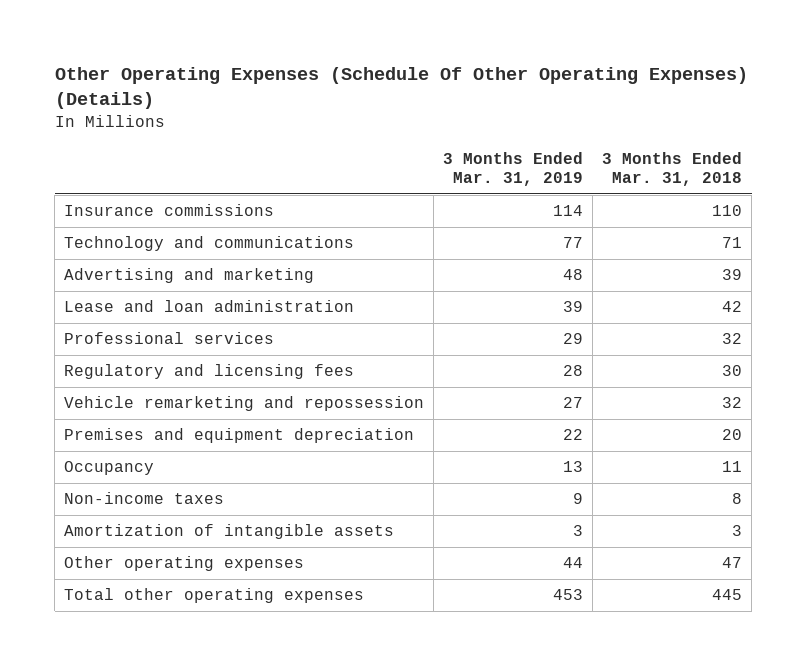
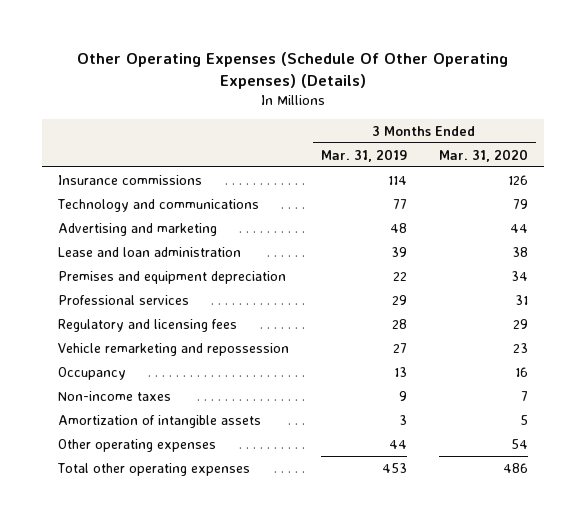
[602,152,743,187] 3 Months Ended Mar. 31, 2018 -> none
none -> [439,148,529,162] Mar. 31, 2020
[64,428,415,444] Premises and equipment depreciation -> [57,270,286,284] Premises and equipment depreciation

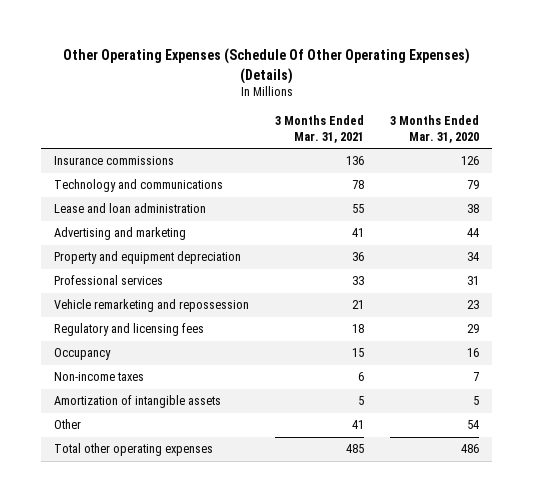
[320,148,407,162] Mar. 31, 2019 -> none
none -> [275,114,365,143] 3 Months Ended Mar. 31, 2021
[57,222,217,236] Advertising and marketing -> [54,227,187,241] Advertising and marketing
[57,270,286,284] Premises and equipment depreciation -> [54,251,242,265] Property and equipment depreciation
[57,318,237,332] Regulatory and licensing fees -> [54,323,205,337] Regulatory and licensing fees
[57,438,216,452] Other operating expenses -> [54,419,82,430] Other

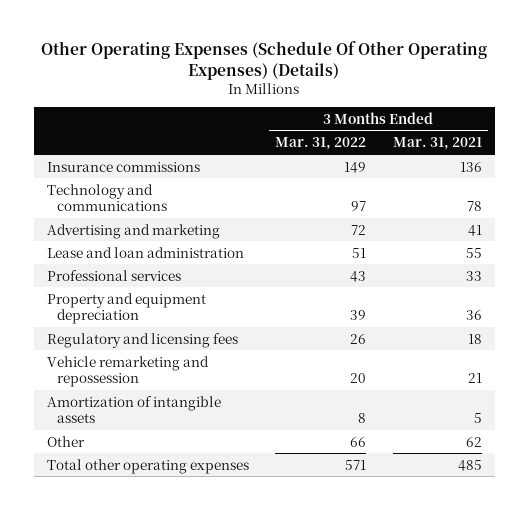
[389,114,479,143] 3 Months Ended Mar. 31, 2020 -> none
none -> [275,137,367,151] Mar. 31, 2022
[54,203,207,214] Lease and loan administration -> [46,246,244,258] Lease and loan administration
[54,251,242,265] Property and equipment depreciation -> [46,292,206,325] Property and equipment depreciation
[54,348,112,361] Occupancy -> none
[54,372,145,382] Non-income taxes -> none
[54,299,250,313] Vehicle remarketing and repossession -> [46,355,209,388] Vehicle remarketing and repossession
[352,420,365,430] 41 -> [465,436,482,447] 62

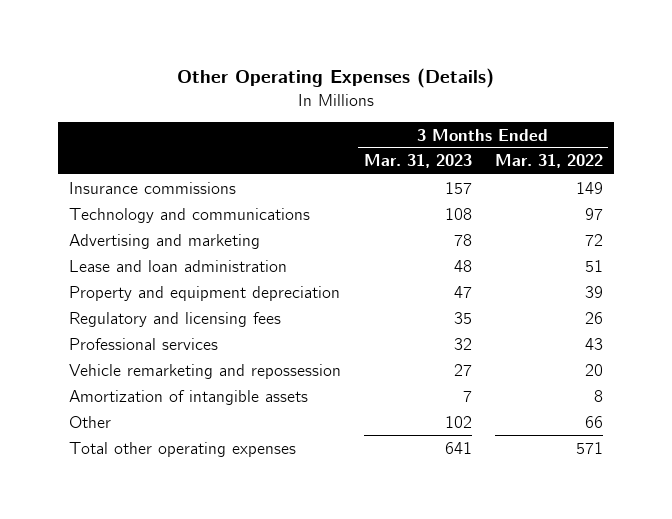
[41,40,488,80] Other Operating Expenses (Schedule Of Other Operating Expenses) (Details) -> [176,68,494,89] Other Operating Expenses (Details)
[392,137,482,151] Mar. 31, 2021 -> none
none -> [363,154,472,169] Mar. 31, 2023
[46,269,181,281] Professional services -> [68,337,218,350] Professional services

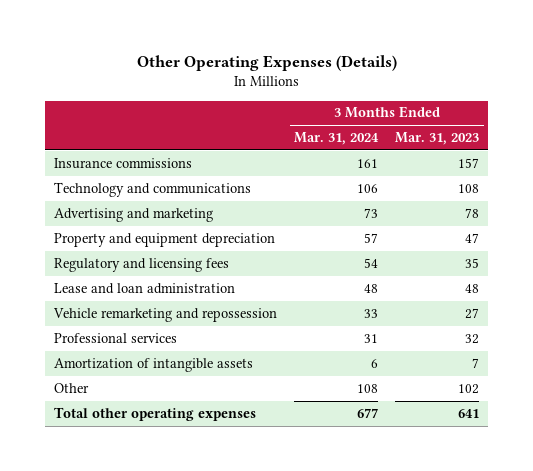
[494,154,603,169] Mar. 31, 2022 -> none
none -> [294,131,380,145] Mar. 31, 2024
[68,259,287,272] Lease and loan administration -> [53,282,235,294] Lease and loan administration
[68,337,218,350] Professional services -> [53,332,177,343] Professional services

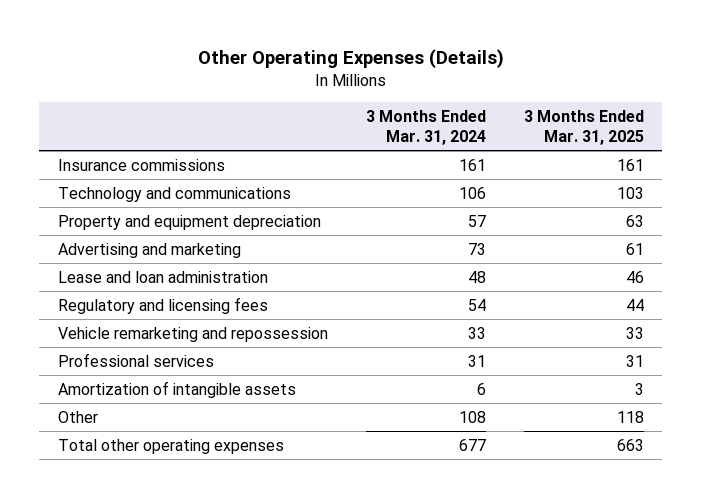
[395,131,480,145] Mar. 31, 2023 -> none
none -> [523,110,644,145] 3 Months Ended Mar. 31, 2025
[53,207,213,222] Advertising and marketing -> [58,242,242,258] Advertising and marketing
[53,257,229,272] Regulatory and licensing fees -> [58,296,269,314] Regulatory and licensing fees

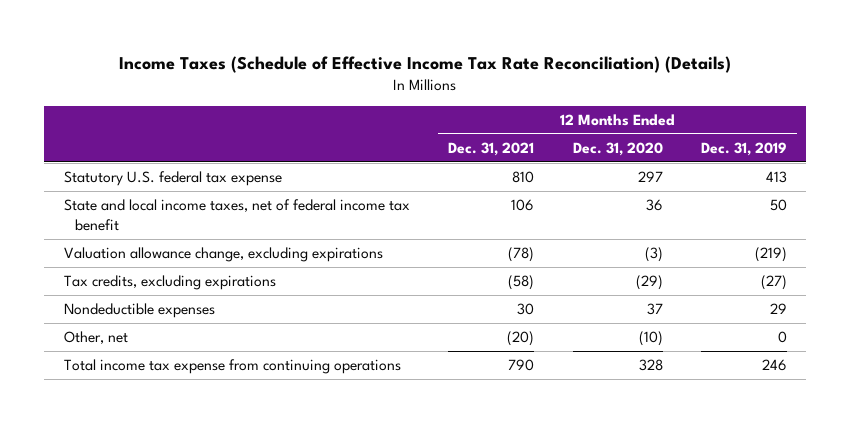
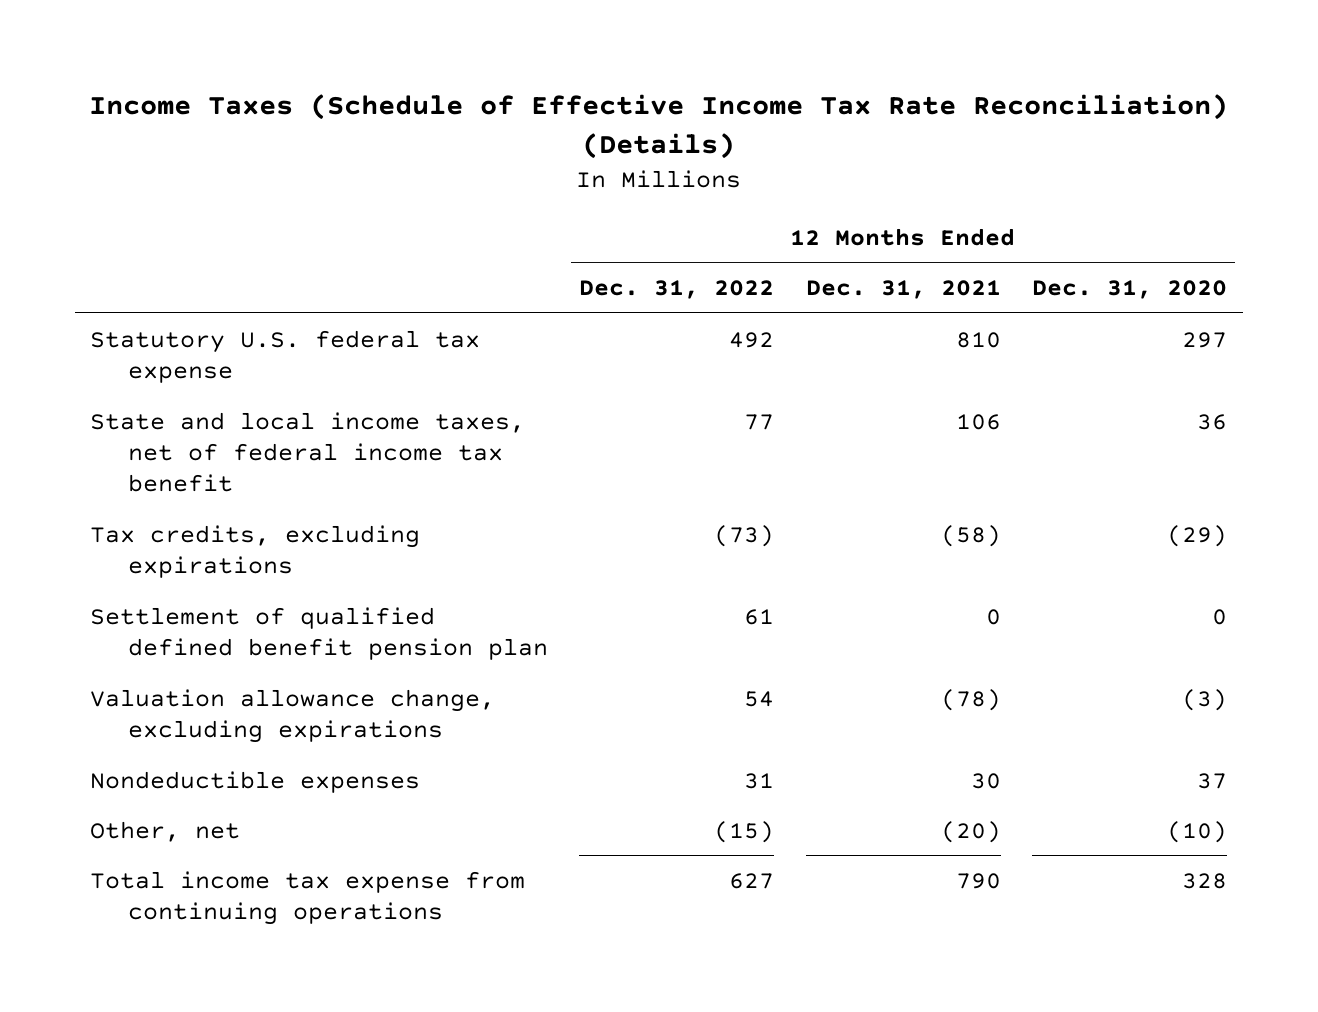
[701,141,788,156] Dec. 31, 2019 -> none
none -> [579,280,775,300] Dec. 31, 2022
none -> [90,606,548,660] Settlement of qualified defined benefit pension plan
[63,247,383,263] Valuation allowance change, excluding expirations -> [90,688,496,743] Valuation allowance change, excluding expirations

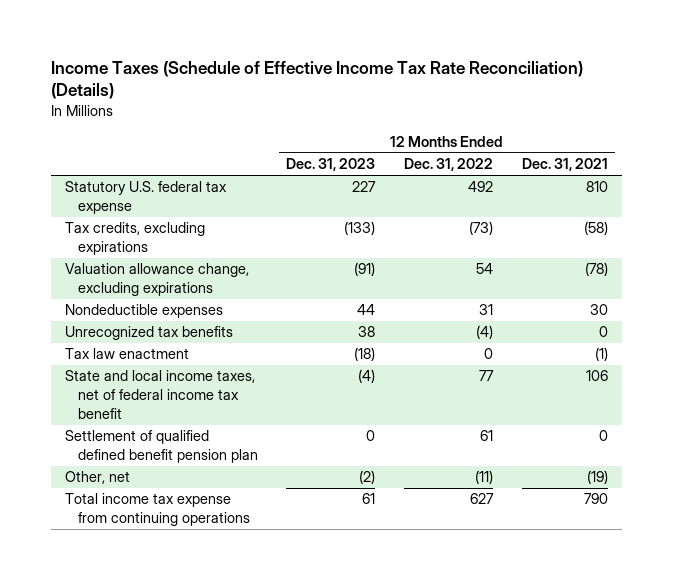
[1032,280,1228,300] Dec. 31, 2020 -> none
none -> [286,158,376,172] Dec. 31, 2023
none -> [65,326,234,341] Unrecognized tax benefits
none -> [65,348,190,360] Tax law enactment
[90,411,526,493] State and local income taxes, net of federal income tax benefit -> [65,370,256,419] State and local income taxes, net of federal income tax benefit
[90,606,548,660] Settlement of qualified defined benefit pension plan -> [65,430,258,464] Settlement of qualified defined benefit pension plan
[714,820,775,843] (15) -> [475,470,494,485] (11)
[940,820,1001,843] (20) -> [586,470,608,485] (19)

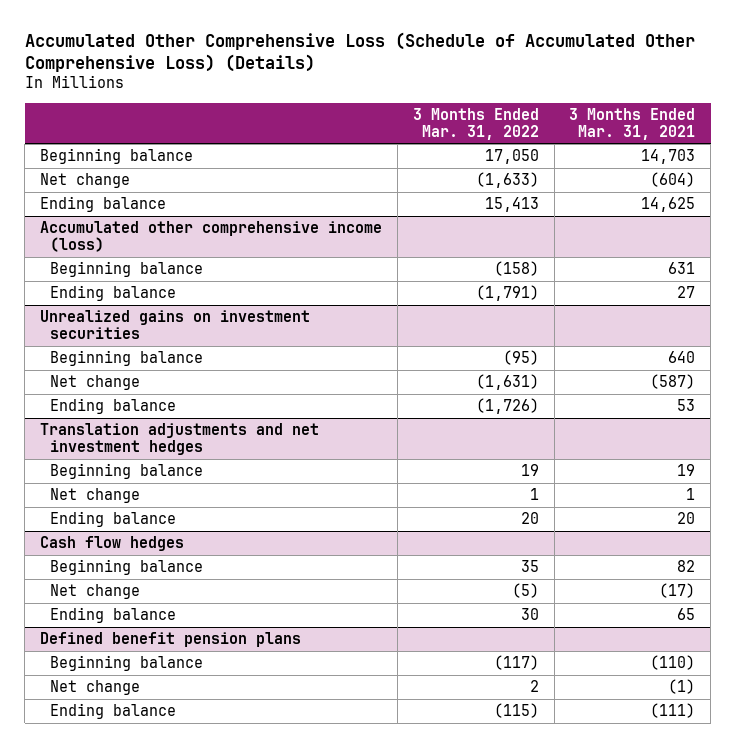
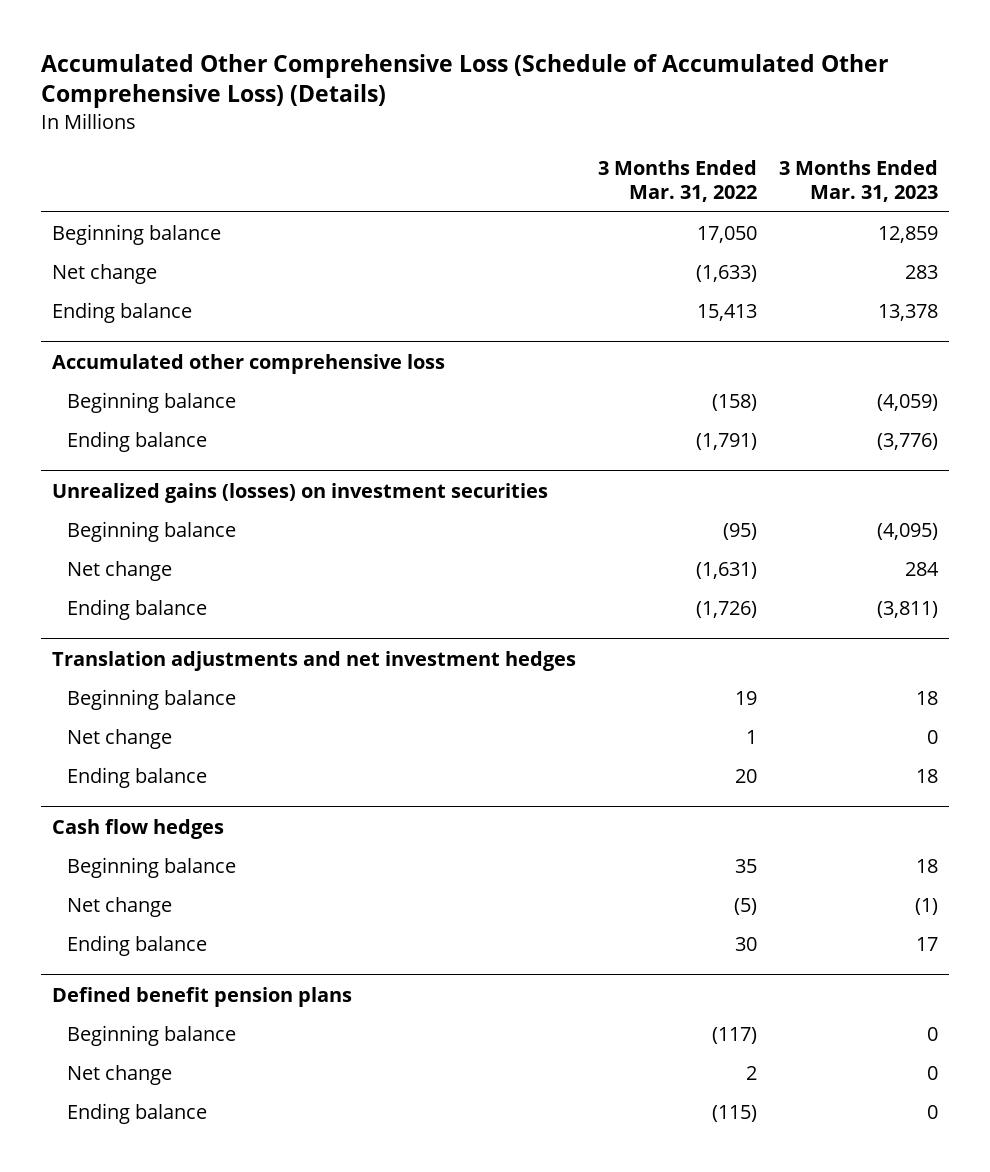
[569,107,696,140] 3 Months Ended Mar. 31, 2021 -> none
none -> [778,160,938,203] 3 Months Ended Mar. 31, 2023
[40,221,383,252] Accumulated other comprehensive income (loss) -> [51,353,445,374] Accumulated other comprehensive loss
[40,310,311,339] Unrealized gains on investment securities -> [51,482,548,503] Unrealized gains (losses) on investment securities

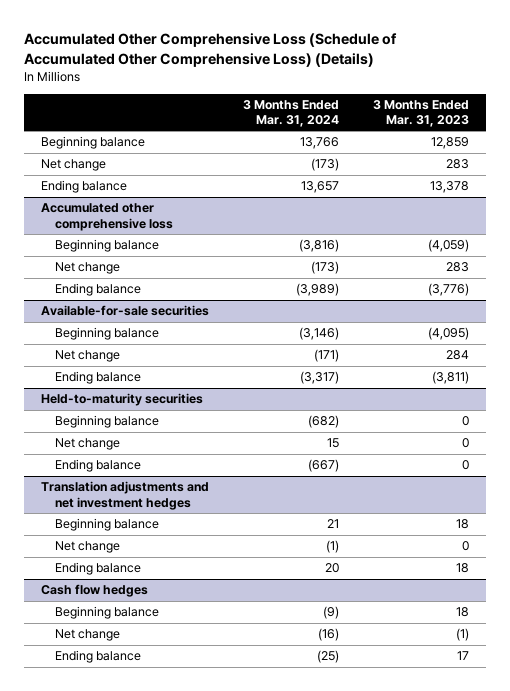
[597,160,757,203] 3 Months Ended Mar. 31, 2022 -> none
none -> [242,99,339,128] 3 Months Ended Mar. 31, 2024
none -> [54,262,120,275] Net change
[51,482,548,503] Unrealized gains (losses) on investment securities -> [41,305,210,317] Available-for-sale securities
none -> [41,393,204,407] Held-to-maturity securities
none -> [54,415,159,429] Beginning balance
none -> [54,438,120,451] Net change
none -> [54,459,141,473] Ending balance
[51,986,352,1007] Defined benefit pension plans -> none
[67,1024,237,1046] Beginning balance -> none
[67,1064,173,1085] Net change -> none
[67,1102,208,1124] Ending balance -> none

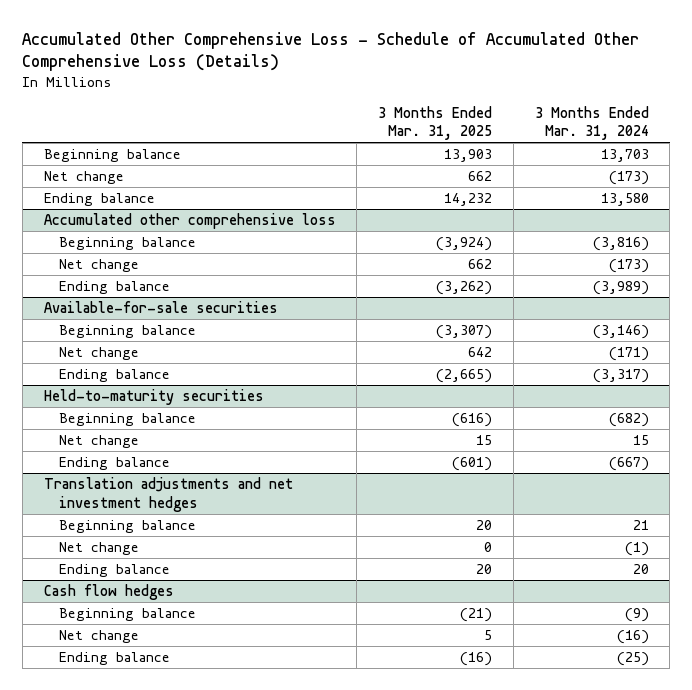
[24,32,398,67] Accumulated Other Comprehensive Loss (Schedule of Accumulated Other Comprehensive Loss) (Details) -> [22,31,640,72] Accumulated Other Comprehensive Loss - Schedule of Accumulated Other Comprehensive Loss (Details)
[372,99,469,128] 3 Months Ended Mar. 31, 2023 -> none
none -> [378,105,493,140] 3 Months Ended Mar. 31, 2025
[299,137,339,150] 13,766 -> [600,149,649,163] 13,703
[300,181,339,194] 13,657 -> [600,193,649,207] 13,580

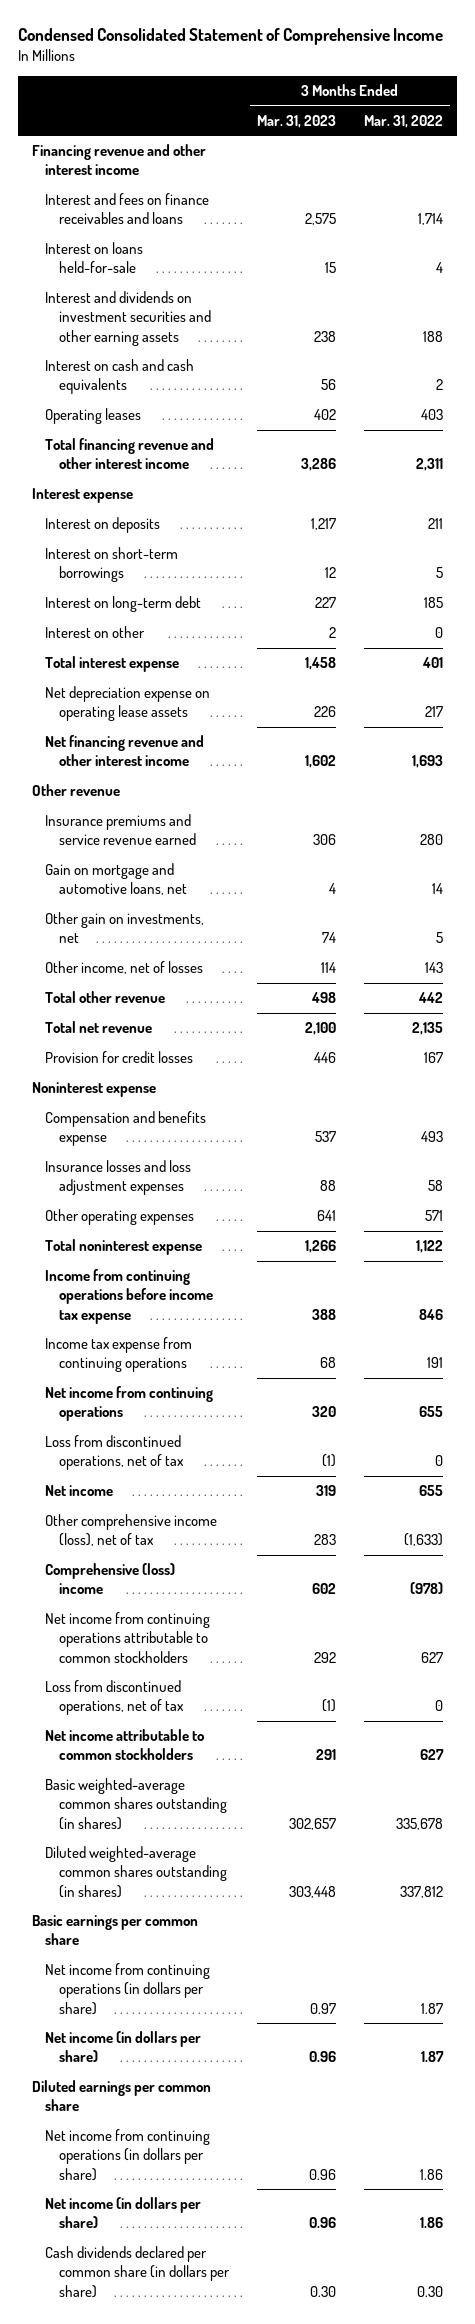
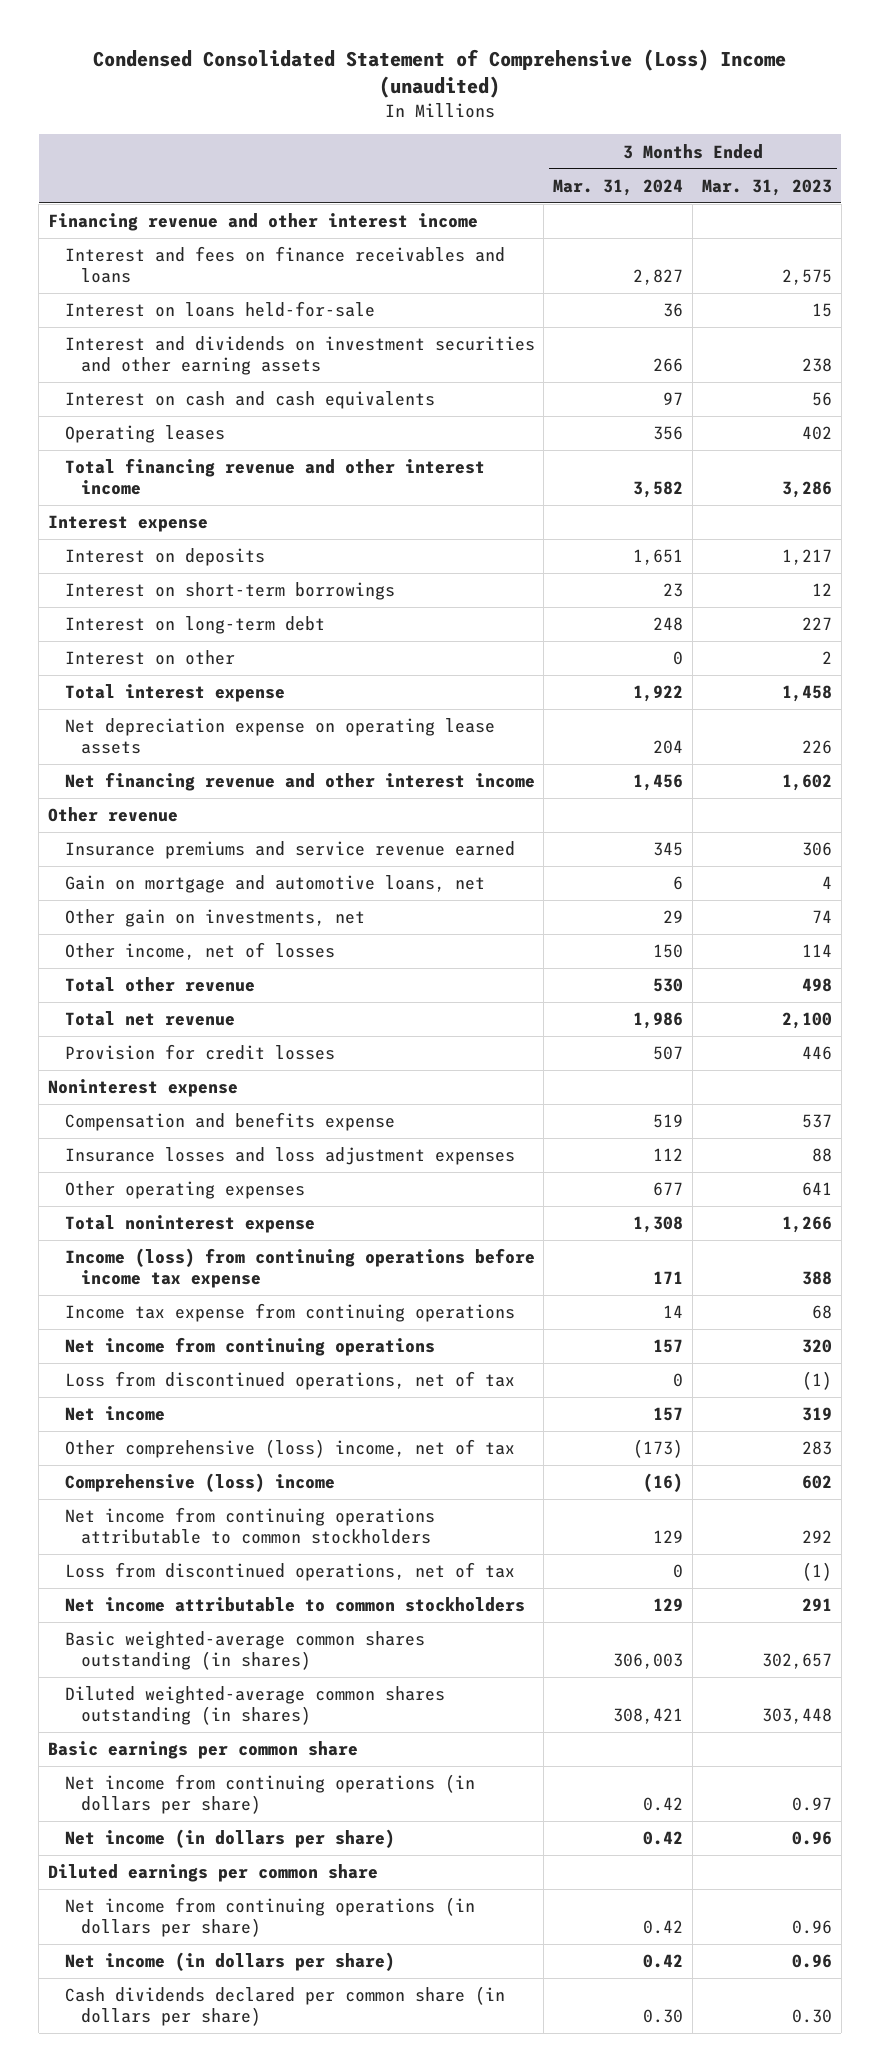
[17,27,443,45] Condensed Consolidated Statement of Comprehensive Income -> [93,49,787,99] Condensed Consolidated Statement of Comprehensive (Loss) Income (unaudited)
[364,114,444,128] Mar. 31, 2022 -> none
none -> [553,178,684,196] Mar. 31, 2024
[45,1269,213,1324] Income from continuing operations before income tax expense -> [64,1248,535,1288] Income (loss) from continuing operations before income tax expense
[45,1514,218,1547] Other comprehensive income (loss), net of tax -> [64,1439,515,1459] Other comprehensive (loss) income, net of tax

